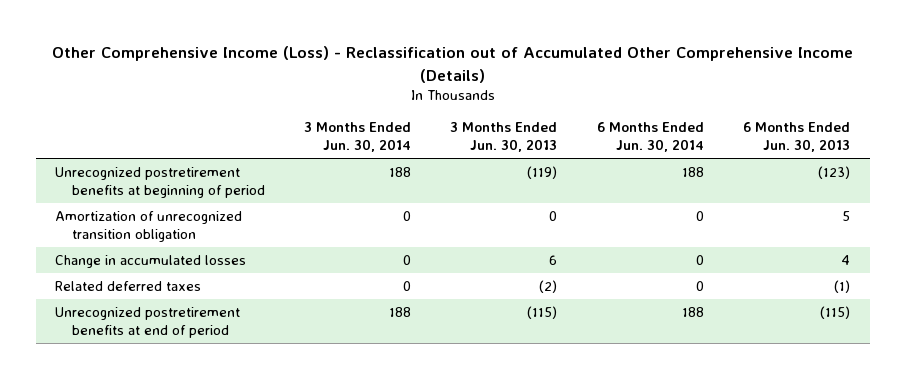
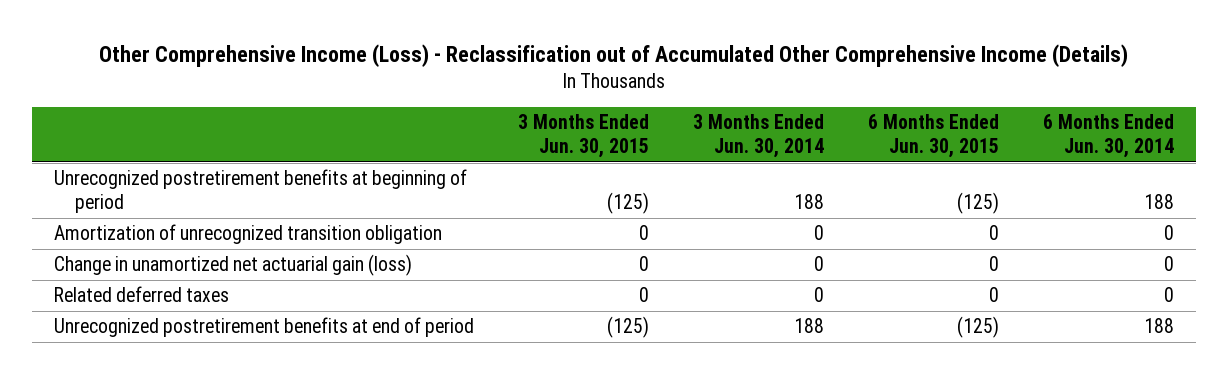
[450,122,558,153] 3 Months Ended Jun. 30, 2013 -> none
[743,122,851,153] 6 Months Ended Jun. 30, 2013 -> none
none -> [517,114,649,158] 3 Months Ended Jun. 30, 2015
none -> [867,114,999,158] 6 Months Ended Jun. 30, 2015
[55,254,247,268] Change in accumulated losses -> [53,254,412,277] Change in unamortized net actuarial gain (loss)

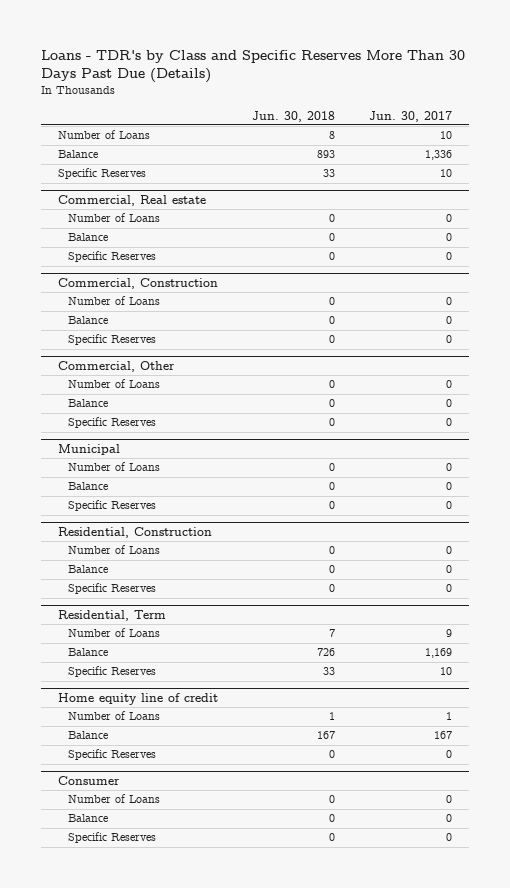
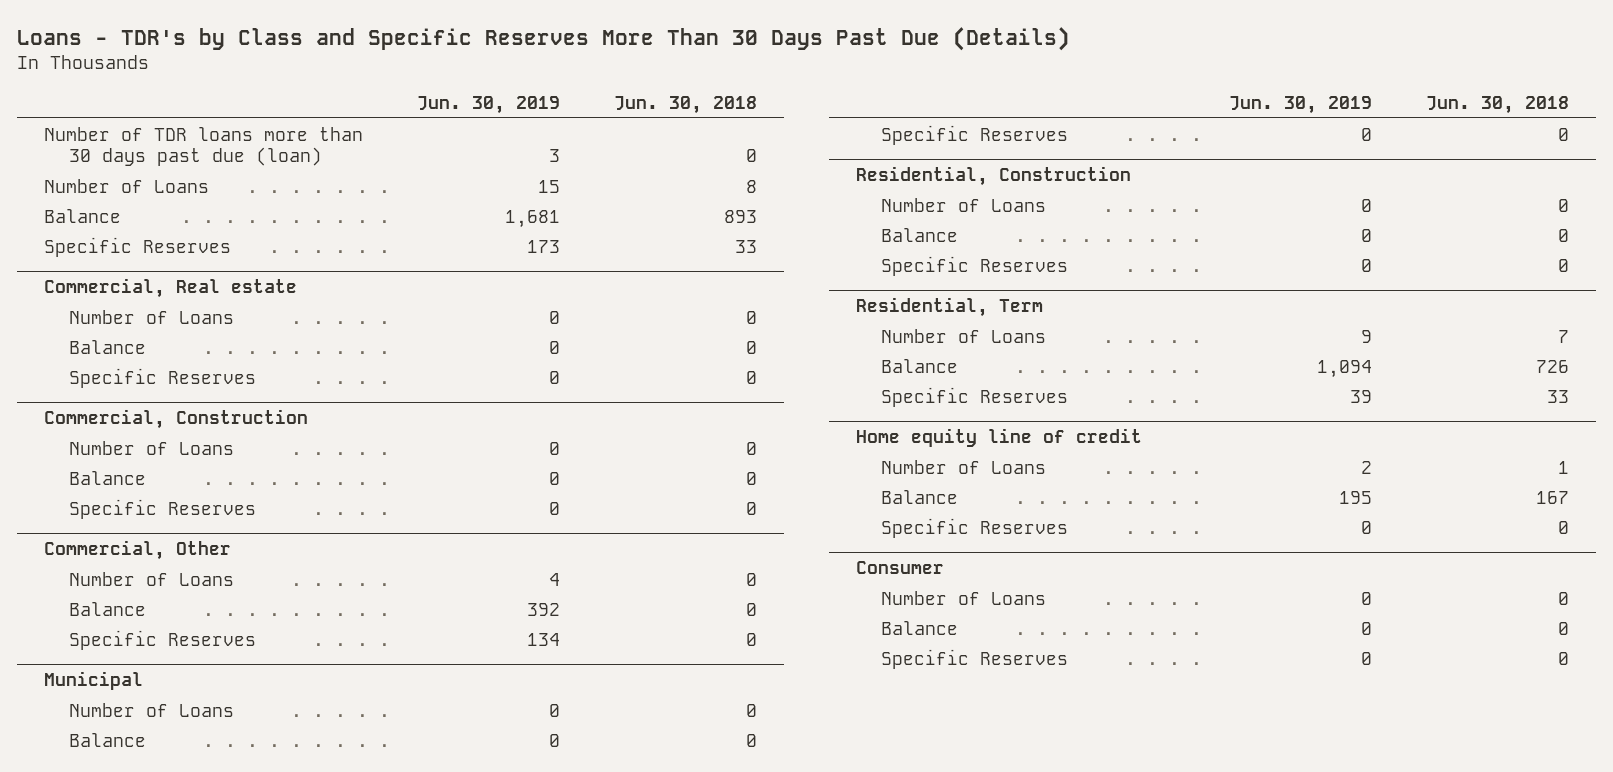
[369,110,453,122] Jun. 30, 2017 -> none
none -> [416,95,560,114] Jun. 30, 2019
none -> [43,126,363,166] Number of TDR loans more than 30 days past due (loan)

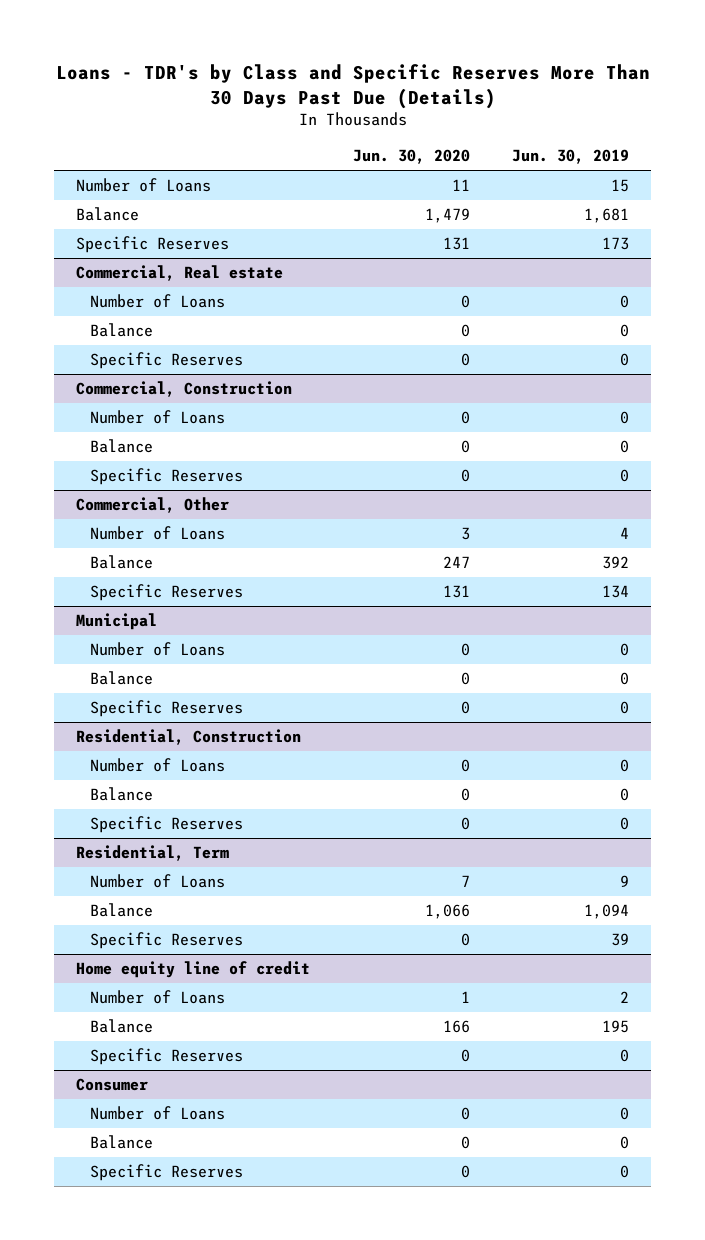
[613,95,757,114] Jun. 30, 2018 -> none
none -> [352,149,470,165] Jun. 30, 2020
[43,126,363,166] Number of TDR loans more than 30 days past due (loan) -> none

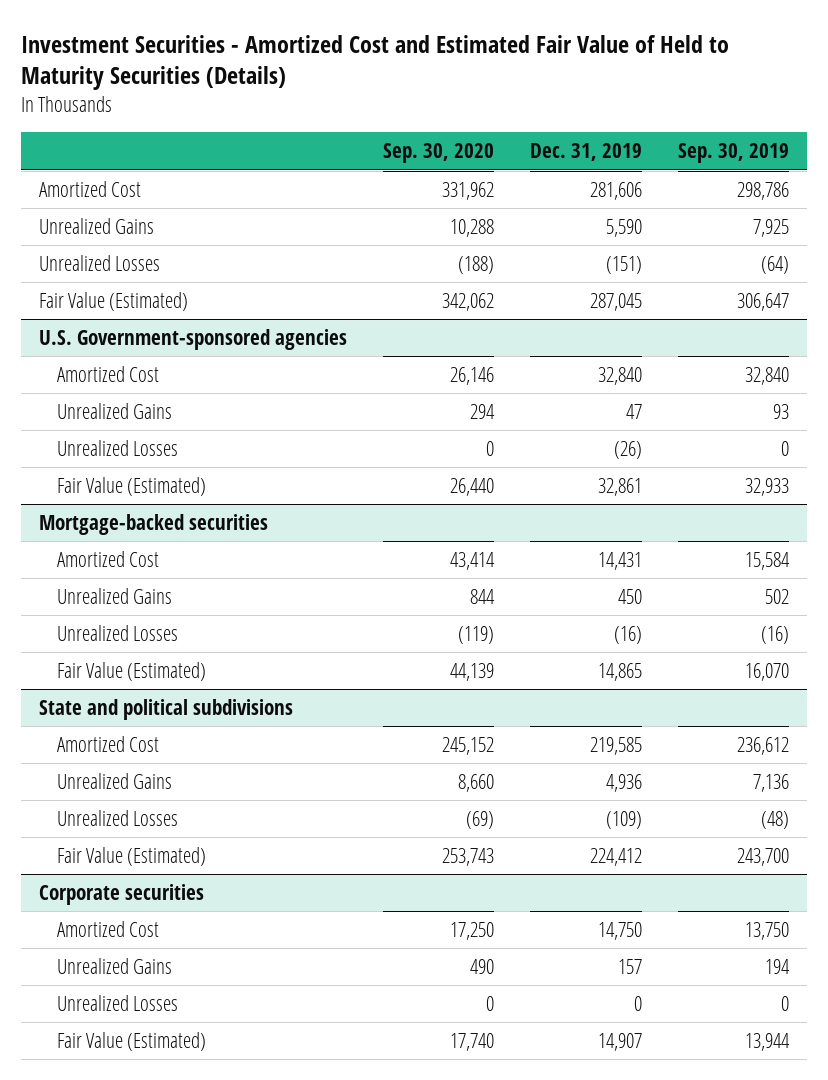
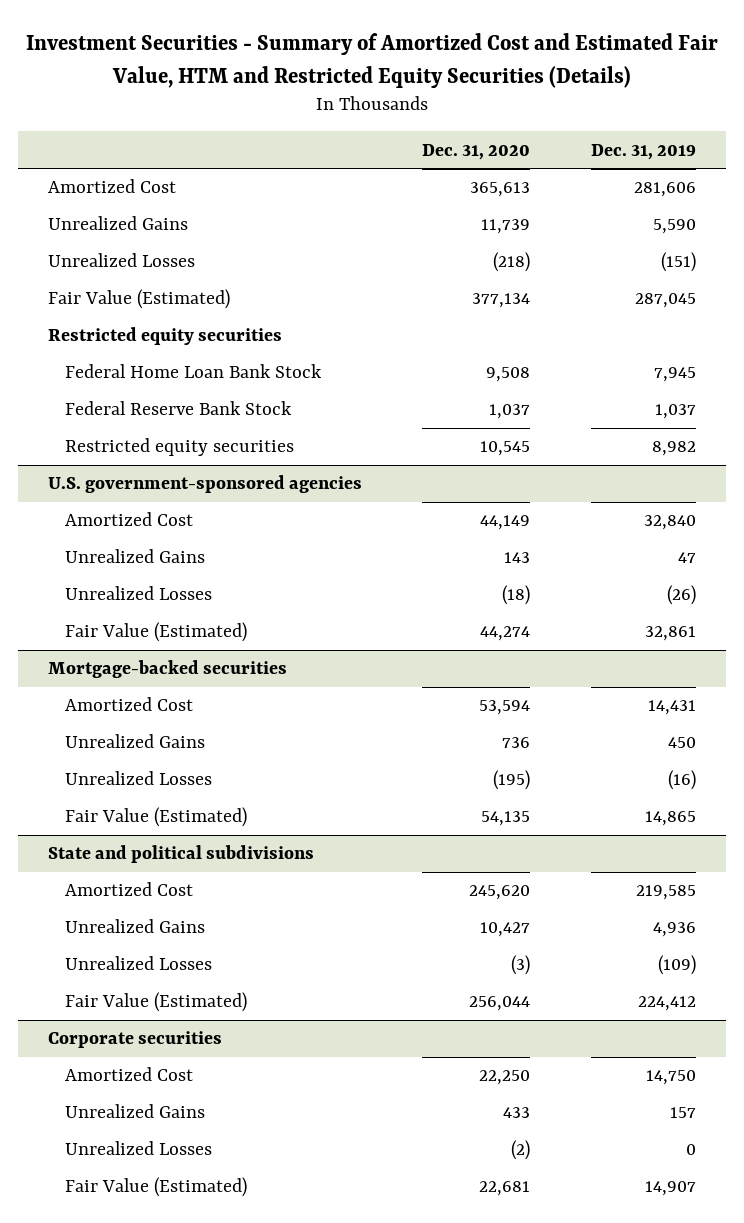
[20,34,729,91] Investment Securities - Amortized Cost and Estimated Fair Value of Held to Maturity Securities (Details) -> [25,33,718,88] Investment Securities - Summary of Amortized Cost and Estimated Fair Value, HTM and Restricted Equity Securities (Details)
[382,143,494,164] Sep. 30, 2020 -> none
[678,143,790,164] Sep. 30, 2019 -> none
none -> [422,143,531,160] Dec. 31, 2020
none -> [48,327,283,346] Restricted equity securities
none -> [64,364,322,379] Federal Home Loan Bank Stock
none -> [64,401,292,416] Federal Reserve Bank Stock
none -> [64,438,294,457] Restricted equity securities
[38,328,347,350] U.S. Government-sponsored agencies -> [48,475,363,494] U.S. government-sponsored agencies

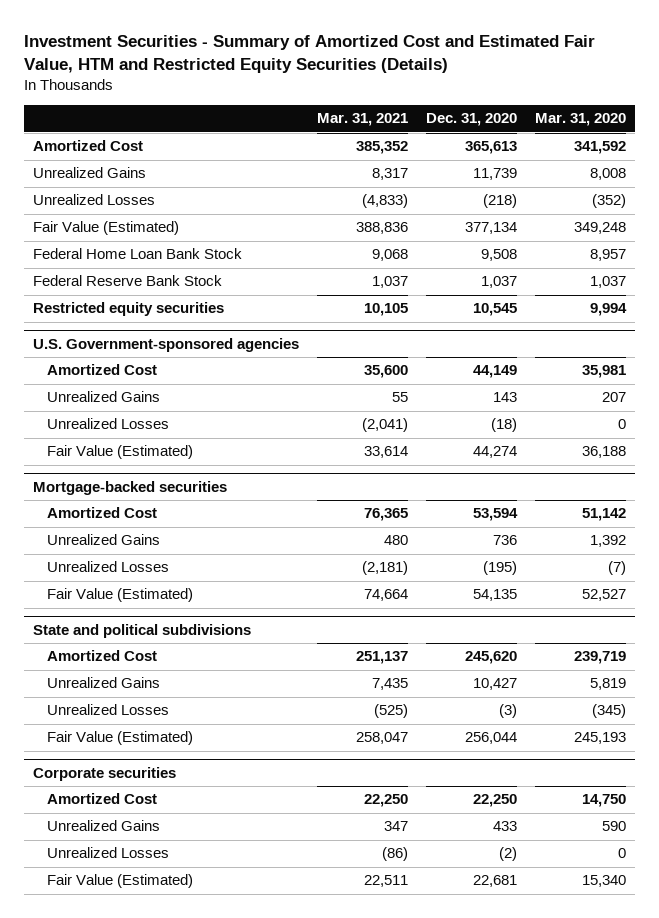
[590,143,696,160] Dec. 31, 2019 -> none
none -> [316,113,408,127] Mar. 31, 2021
none -> [535,113,627,127] Mar. 31, 2020
[48,327,283,346] Restricted equity securities -> none
[48,475,363,494] U.S. government-sponsored agencies -> [32,338,299,353] U.S. Government-sponsored agencies

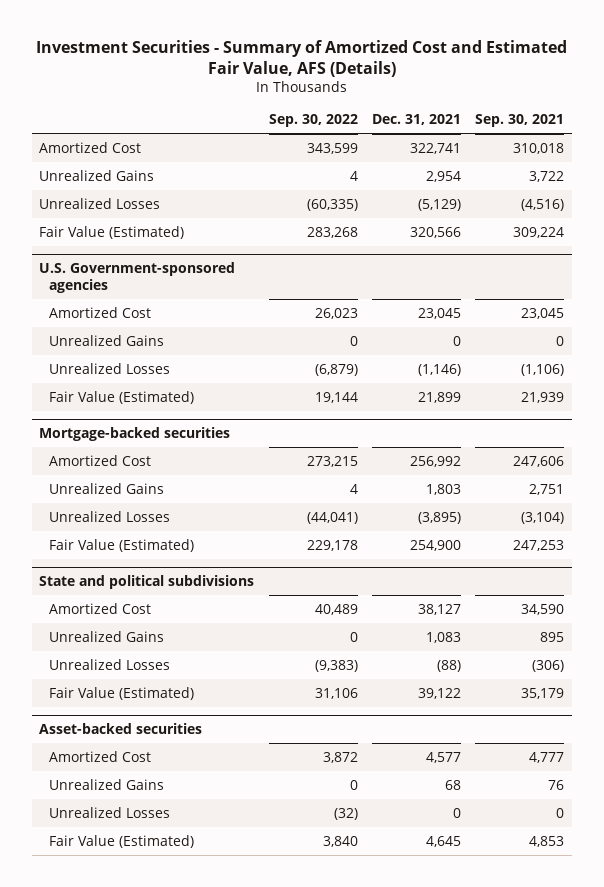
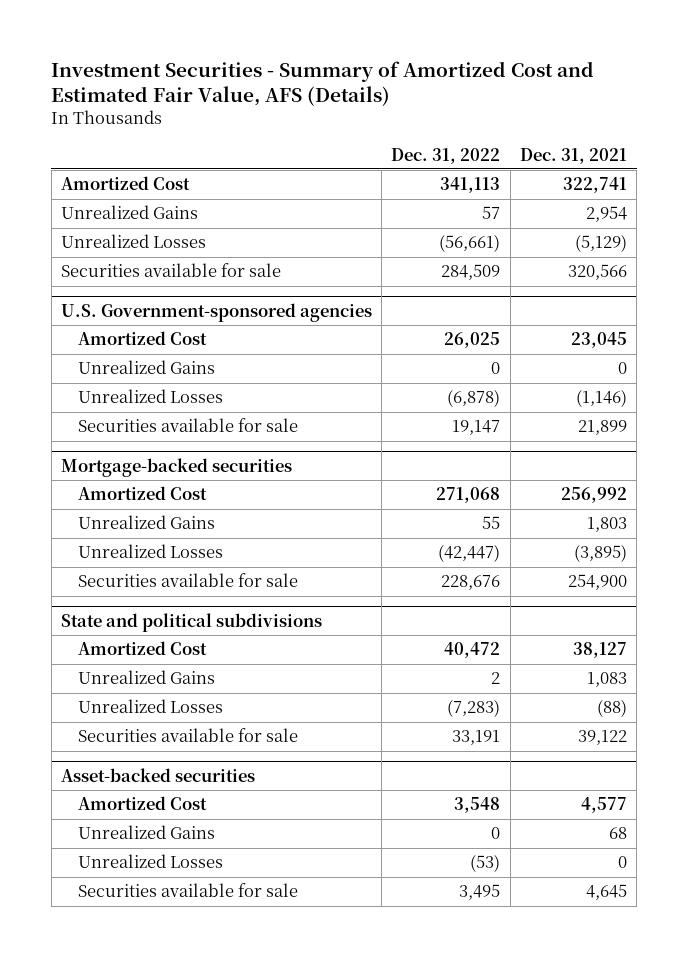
[268,114,358,128] Sep. 30, 2022 -> none
[475,114,565,128] Sep. 30, 2021 -> none
none -> [391,147,501,164] Dec. 31, 2022
[39,225,185,239] Fair Value (Estimated) -> [60,263,281,278] Securities available for sale
[49,390,195,404] Fair Value (Estimated) -> [78,418,299,433] Securities available for sale
[49,538,195,552] Fair Value (Estimated) -> [78,573,299,588] Securities available for sale
[49,686,195,700] Fair Value (Estimated) -> [78,728,299,743] Securities available for sale
[49,834,195,848] Fair Value (Estimated) -> [78,883,299,898] Securities available for sale

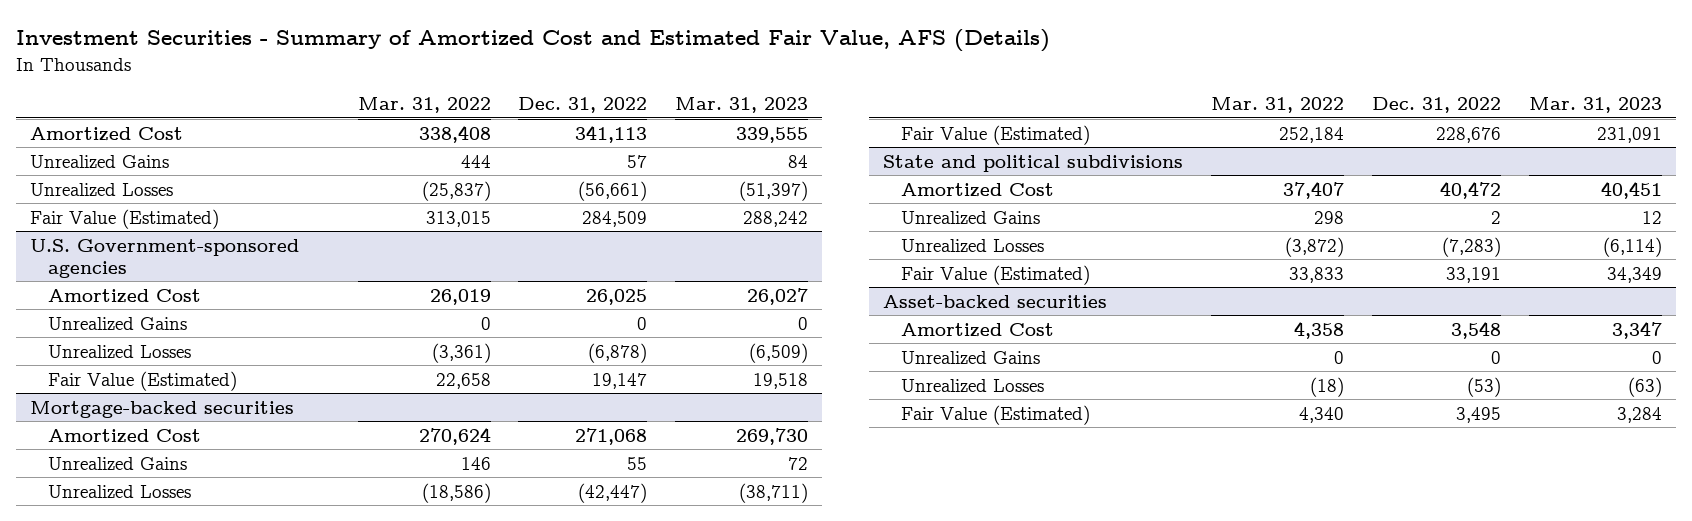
[519,147,627,164] Dec. 31, 2021 -> none
none -> [357,97,491,114] Mar. 31, 2022
none -> [675,97,809,114] Mar. 31, 2023
[60,263,281,278] Securities available for sale -> [29,208,219,229] Fair Value (Estimated)
[78,418,299,433] Securities available for sale -> [47,370,237,391] Fair Value (Estimated)
[78,573,299,588] Securities available for sale -> [900,124,1090,145] Fair Value (Estimated)
[78,728,299,743] Securities available for sale -> [900,264,1090,285] Fair Value (Estimated)
[78,883,299,898] Securities available for sale -> [900,404,1090,425] Fair Value (Estimated)

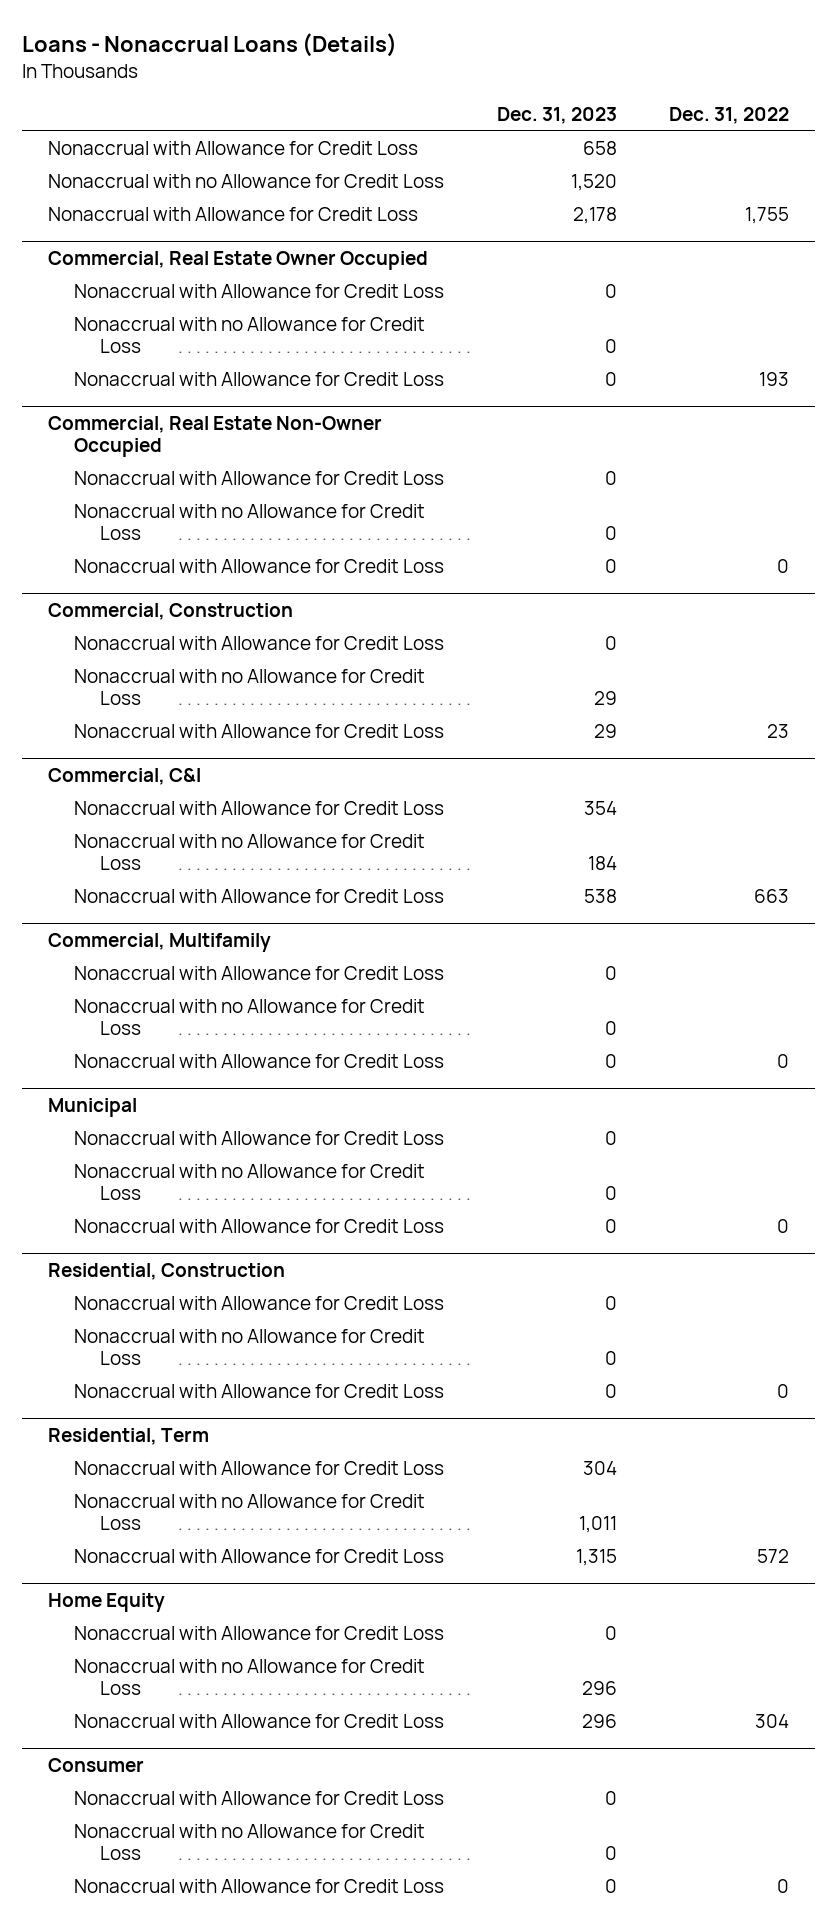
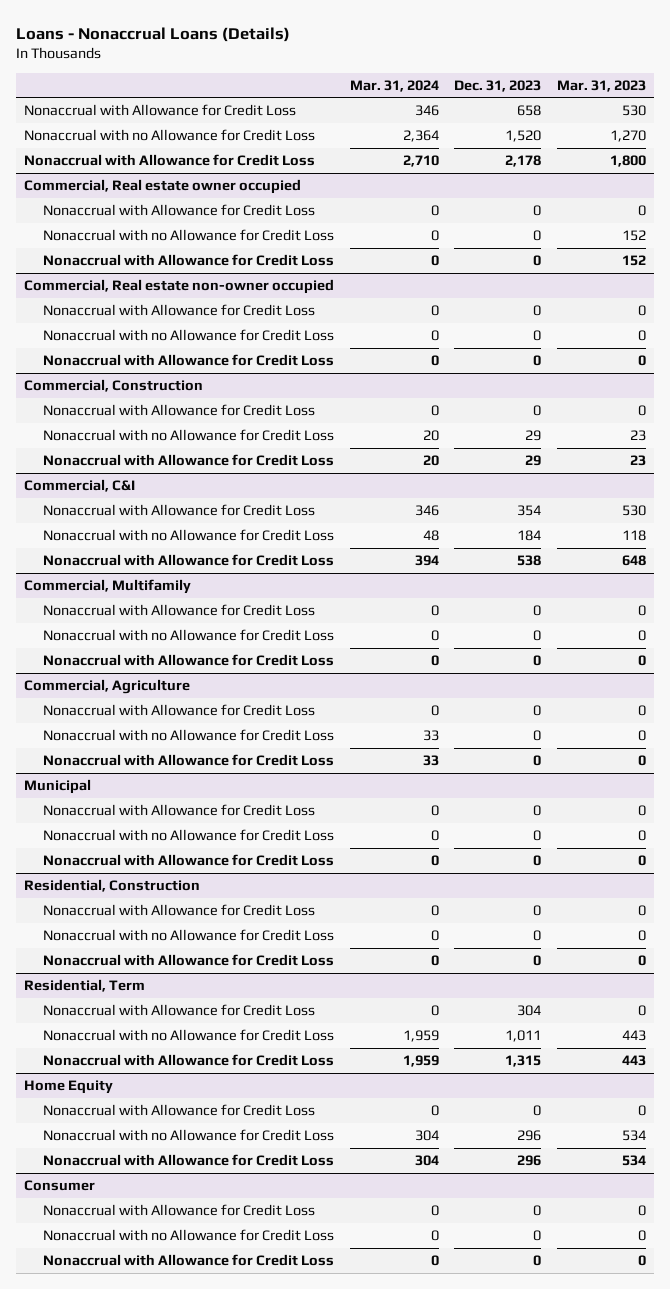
[669,106,790,124] Dec. 31, 2022 -> none
none -> [349,79,439,92] Mar. 31, 2024
none -> [557,79,647,92] Mar. 31, 2023
[48,250,429,270] Commercial, Real Estate Owner Occupied -> [24,179,302,195] Commercial, Real estate owner occupied
[48,415,383,457] Commercial, Real Estate Non-Owner Occupied -> [24,279,335,295] Commercial, Real estate non-owner occupied
none -> [24,679,191,695] Commercial, Agriculture
none -> [42,704,315,717] Nonaccrual with Allowance for Credit Loss
none -> [42,729,334,742] Nonaccrual with no Allowance for Credit Loss
none -> [42,754,334,767] Nonaccrual with Allowance for Credit Loss

